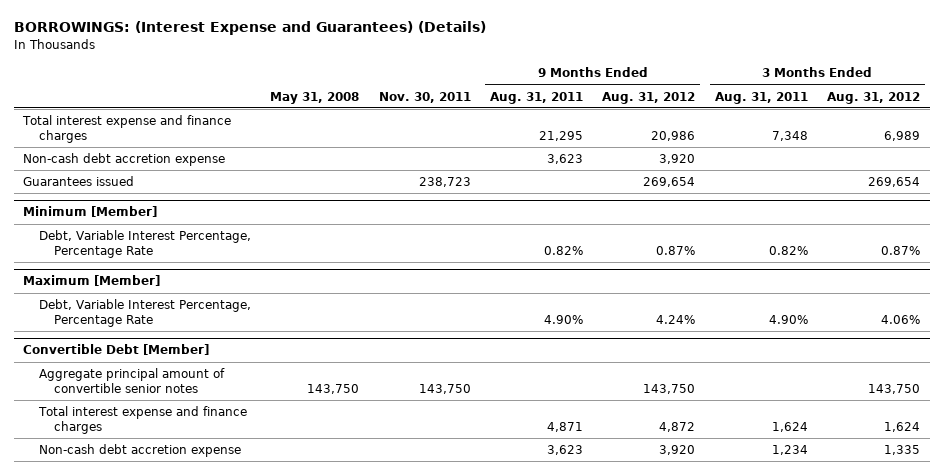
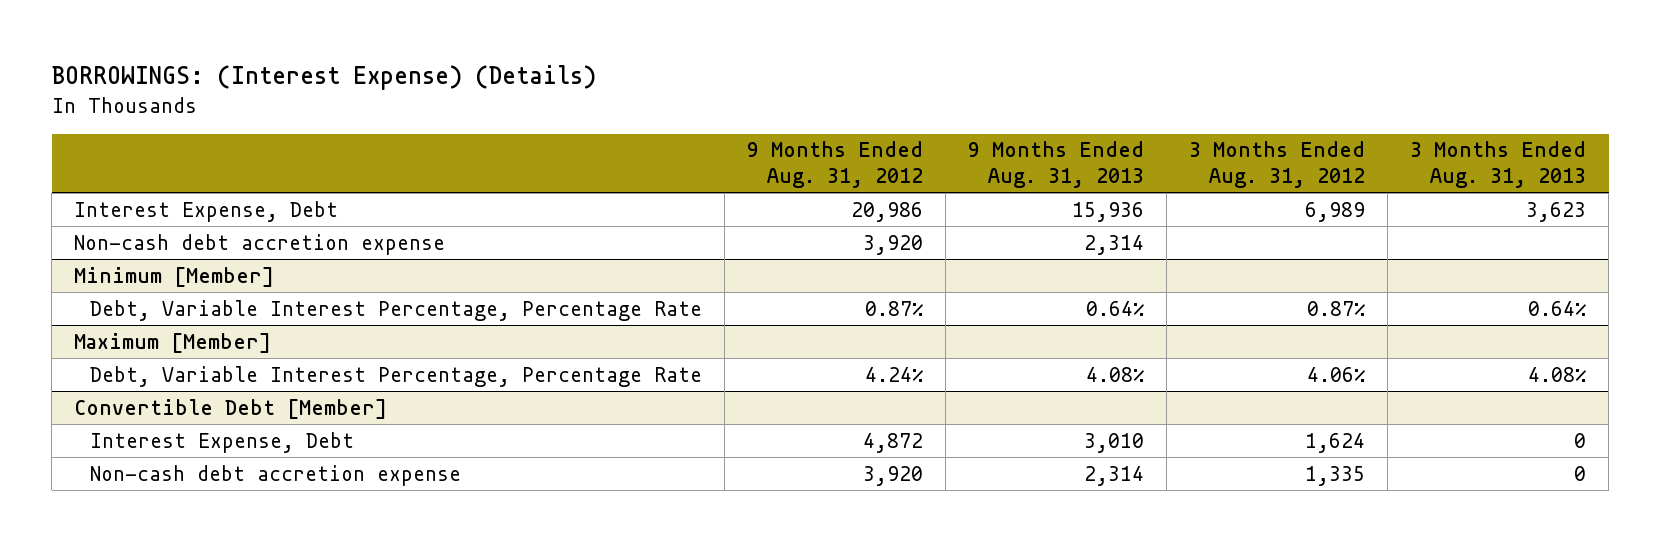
[13,21,486,36] BORROWINGS: (Interest Expense and Guarantees) (Details) -> [51,65,596,91] BORROWINGS: (Interest Expense) (Details)
[270,91,360,104] May 31, 2008 -> none
[378,91,471,103] Nov. 30, 2011 -> none
[489,91,583,104] Aug. 31, 2011 -> none
[714,91,808,104] Aug. 31, 2011 -> none
none -> [967,141,1144,189] 9 Months Ended Aug. 31, 2013
none -> [1410,141,1587,189] 3 Months Ended Aug. 31, 2013
[22,115,232,143] Total interest expense and finance charges -> [74,200,339,222] Interest Expense, Debt
[23,176,135,187] Guarantees issued -> none
[38,368,225,393] Aggregate principal amount of convertible senior notes -> none
[37,406,247,434] Total interest expense and finance charges -> [89,431,354,453] Interest Expense, Debt

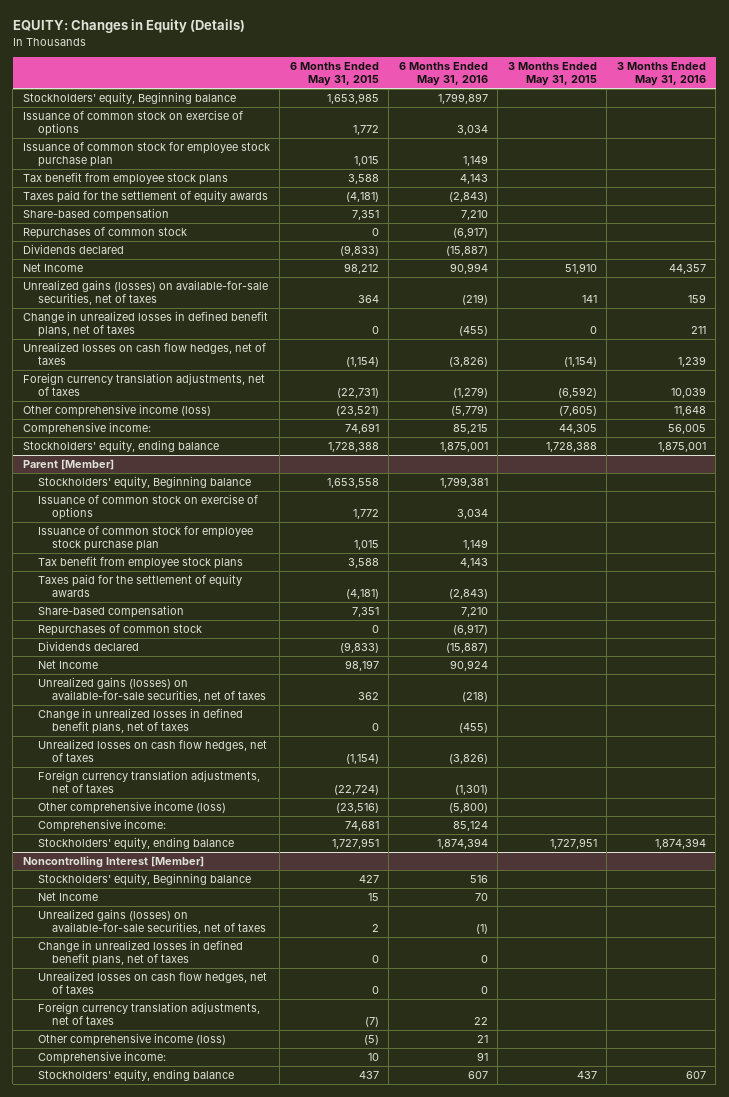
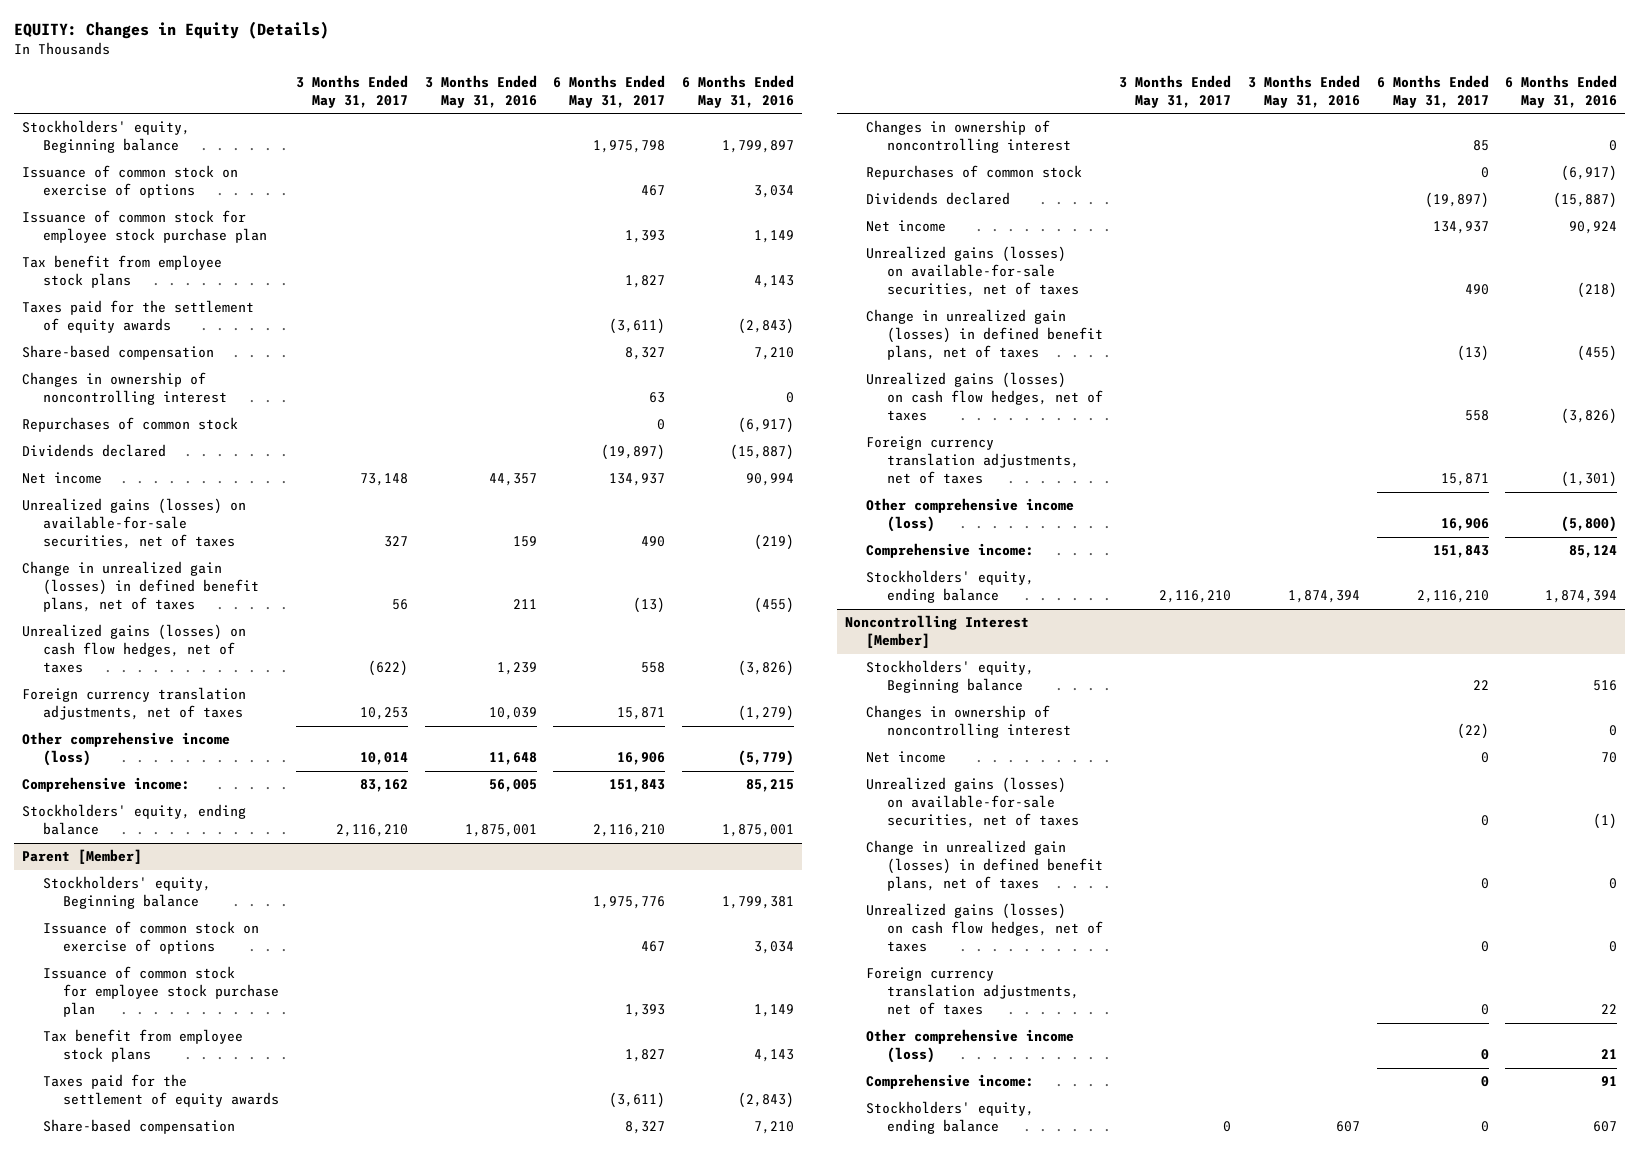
[289,61,379,87] 6 Months Ended May 31, 2015 -> none
[507,61,597,87] 3 Months Ended May 31, 2015 -> none
none -> [296,74,409,108] 3 Months Ended May 31, 2017
none -> [553,74,666,108] 6 Months Ended May 31, 2017
none -> [22,372,227,406] Changes in ownership of noncontrolling interest
[22,263,83,273] Net Income -> [22,472,103,485] Net income
[22,311,268,338] Change in unrealized losses in defined benefit plans, net of taxes -> [22,561,259,613] Change in unrealized gain (losses) in defined benefit plans, net of taxes
[22,342,266,366] Unrealized losses on cash flow hedges, net of taxes -> [22,624,247,674] Unrealized gains (losses) on cash flow hedges, net of taxes
none -> [866,120,1071,154] Changes in ownership of noncontrolling interest
[37,660,98,670] Net Income -> [866,220,947,233] Net income
[37,708,243,735] Change in unrealized losses in defined benefit plans, net of taxes -> [866,309,1103,361] Change in unrealized gain (losses) in defined benefit plans, net of taxes
[37,739,267,763] Unrealized losses on cash flow hedges, net of taxes -> [866,372,1103,422] Unrealized gains (losses) on cash flow hedges, net of taxes
none -> [866,705,1071,739] Changes in ownership of noncontrolling interest
[37,892,98,902] Net Income -> [866,751,947,764] Net income
[37,940,243,967] Change in unrealized losses in defined benefit plans, net of taxes -> [866,840,1103,892] Change in unrealized gain (losses) in defined benefit plans, net of taxes
[37,971,267,995] Unrealized losses on cash flow hedges, net of taxes -> [866,903,1103,953] Unrealized gains (losses) on cash flow hedges, net of taxes

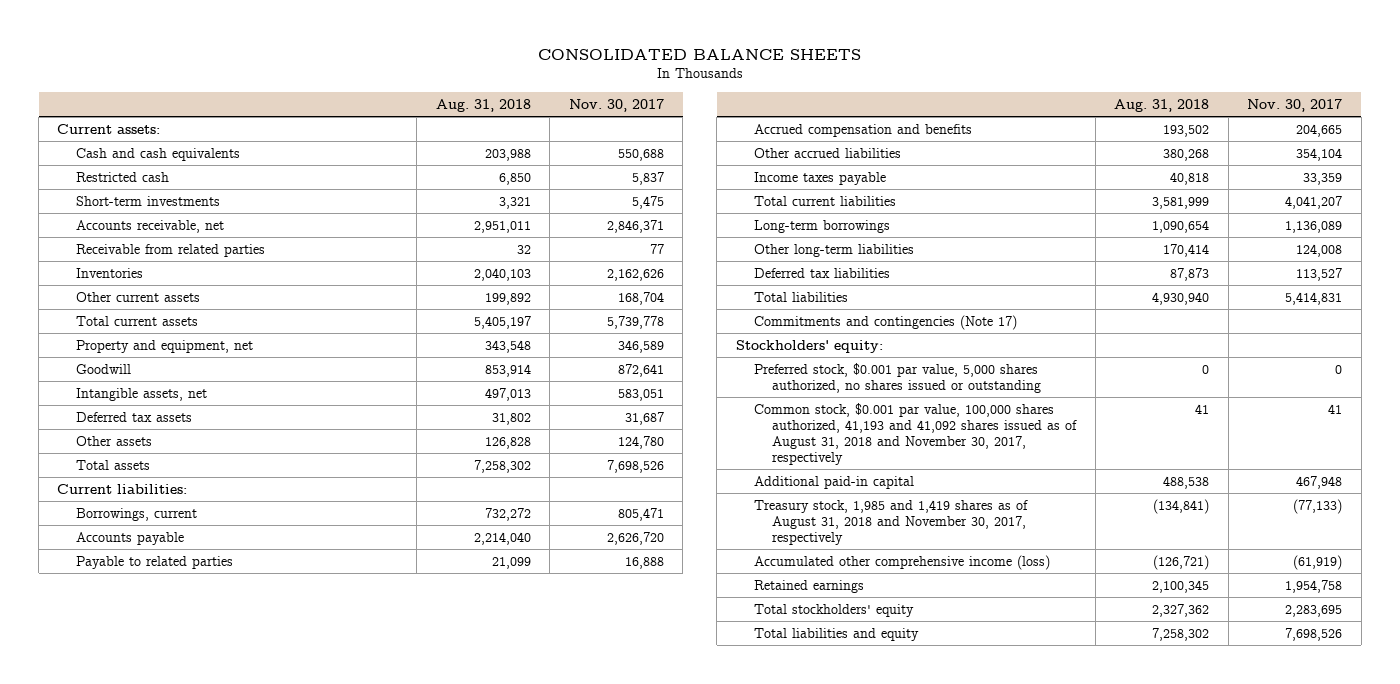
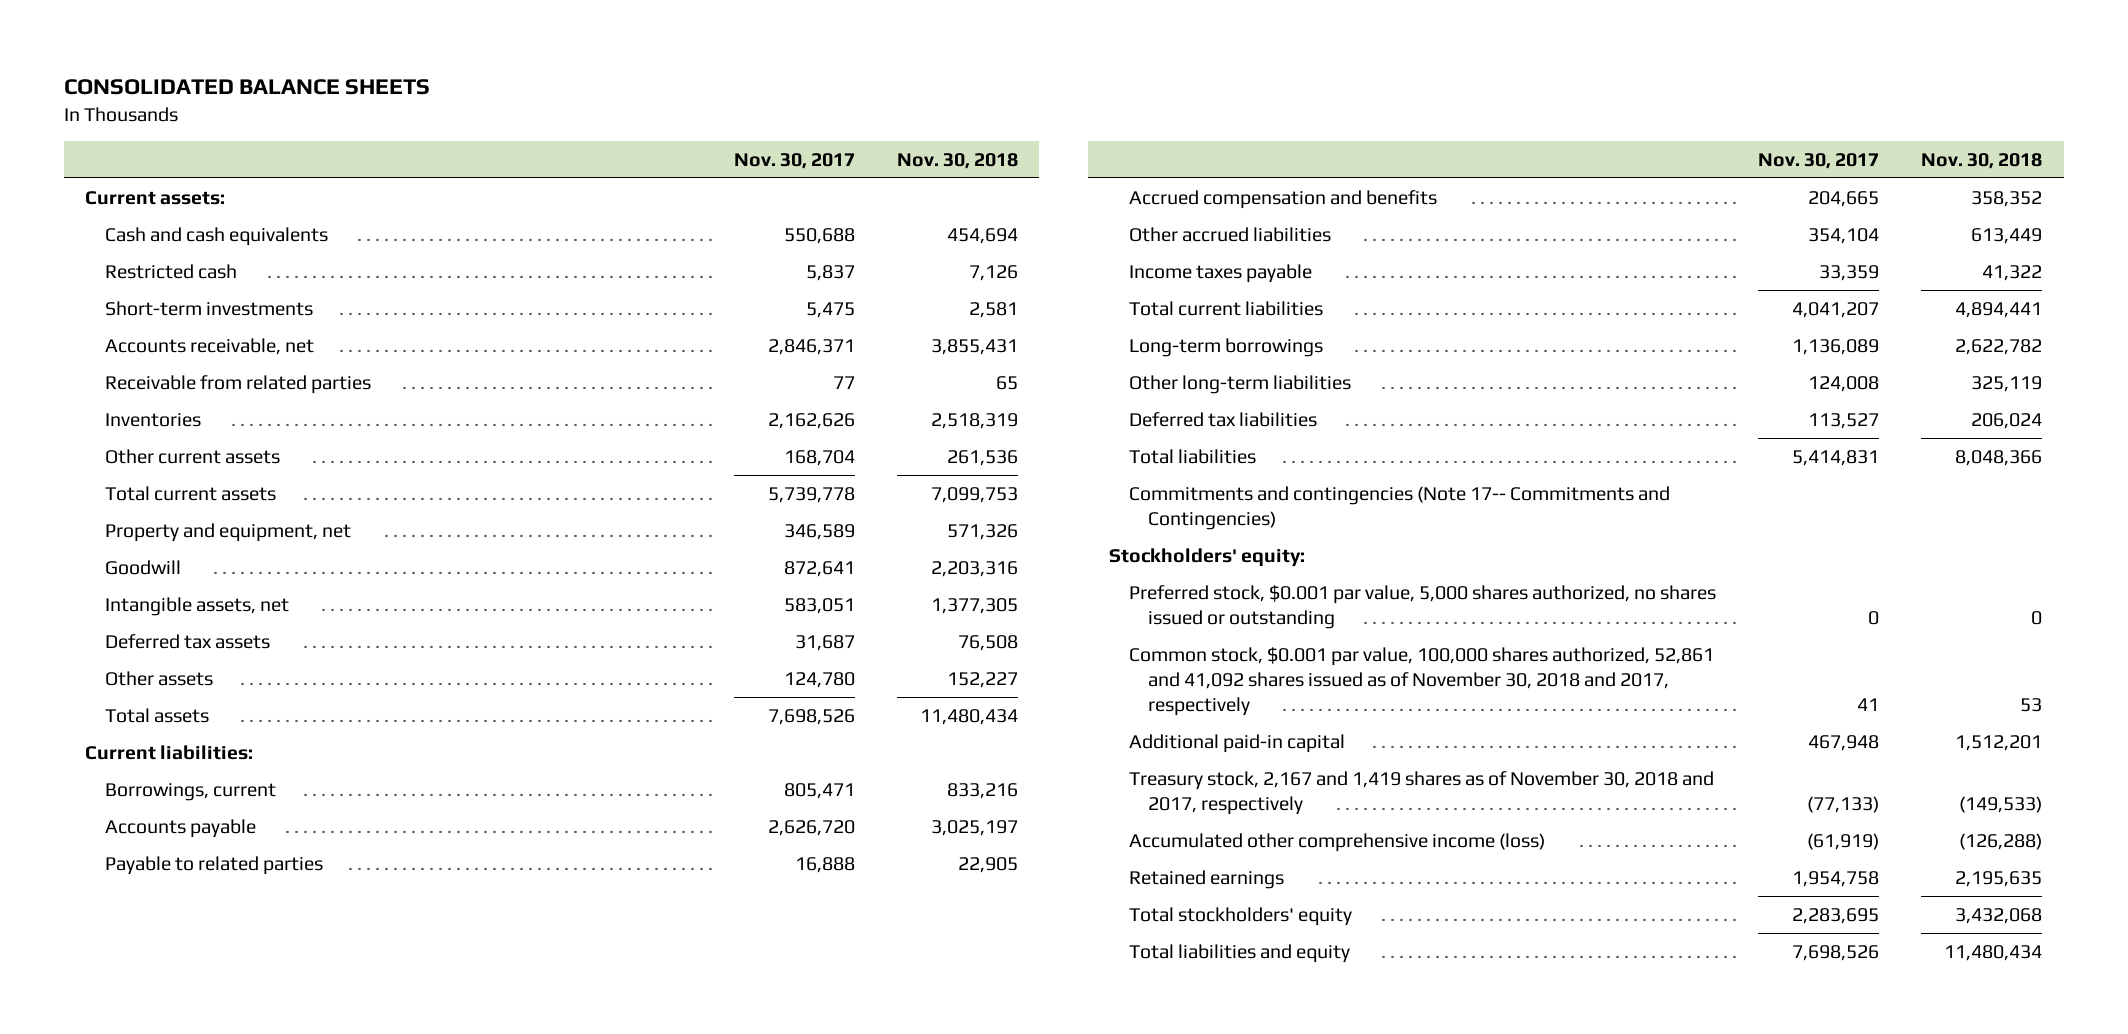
[435,98,531,112] Aug. 31, 2018 -> none
none -> [897,152,1019,169] Nov. 30, 2018
[754,314,1018,330] Commitments and contingencies (Note 17) -> [1128,486,1670,530] Commitments and contingencies (Note 17-- Commitments and Contingencies)
[754,402,1078,465] Common stock, $0.001 par value, 100,000 shares authorized, 41,193 and 41,092 shares issued as of August 31, 2018 and November 30, 2017, respectively -> [1128,647,1714,716] Common stock, $0.001 par value, 100,000 shares authorized, 52,861 and 41,092 shares issued as of November 30, 2018 and 2017, respectively
[754,499,1029,545] Treasury stock, 1,985 and 1,419 shares as of August 31, 2018 and November 30, 2017, respectively -> [1128,771,1714,815] Treasury stock, 2,167 and 1,419 shares as of November 30, 2018 and 2017, respectively

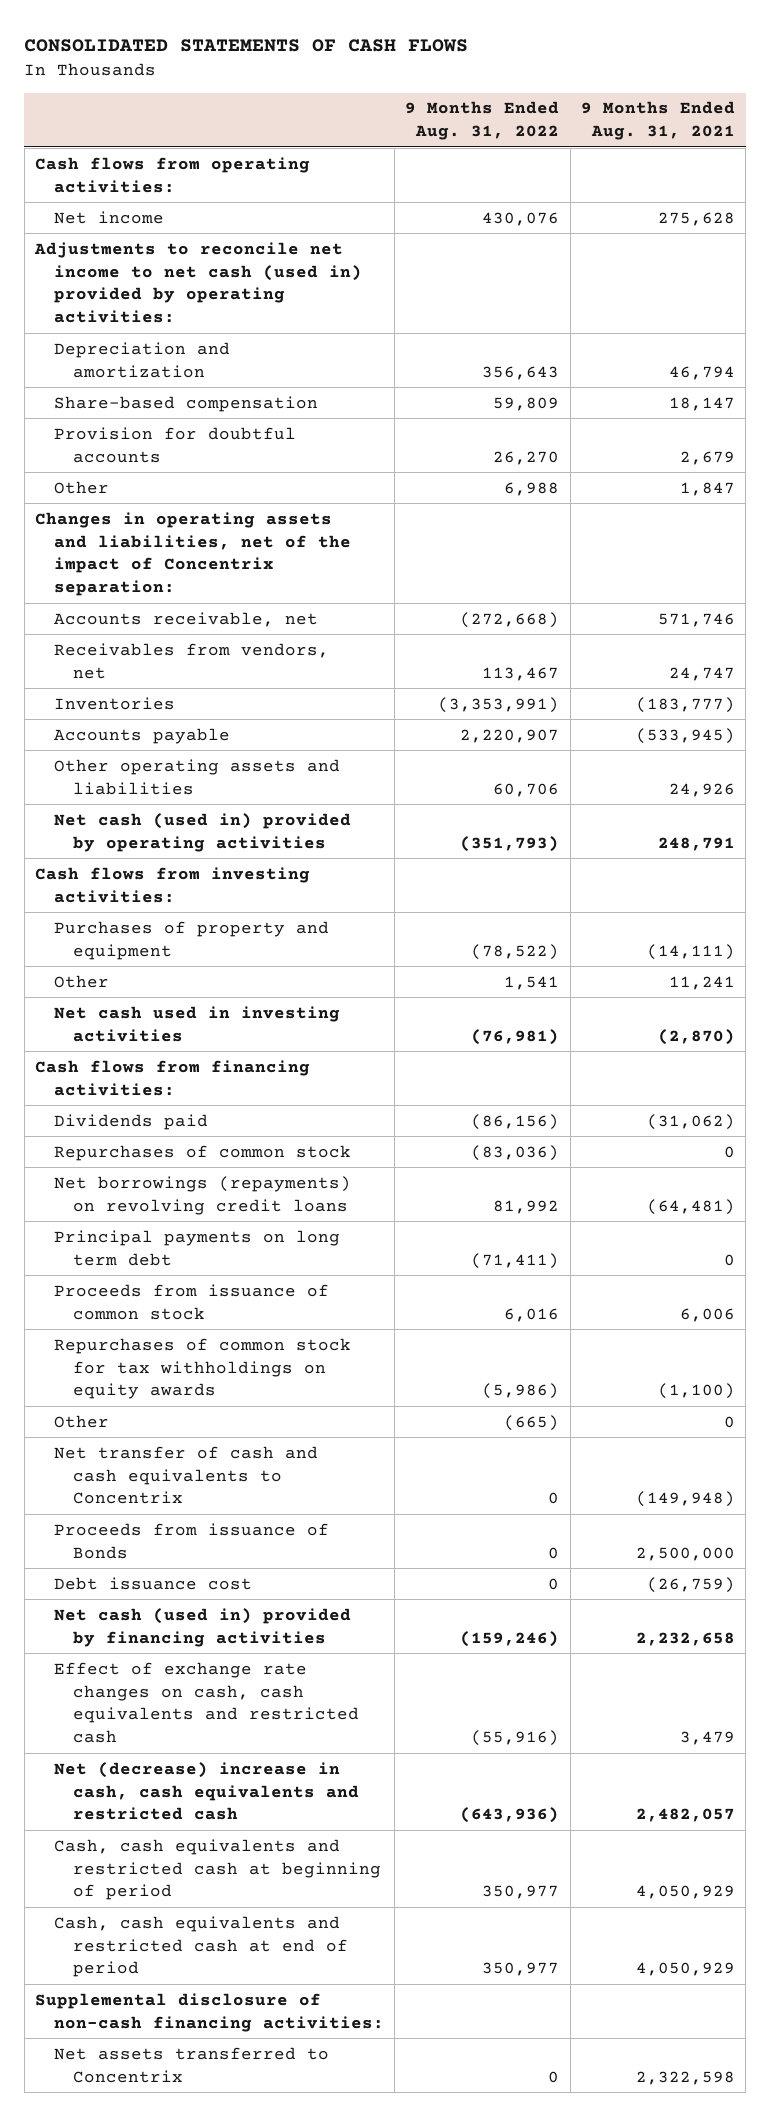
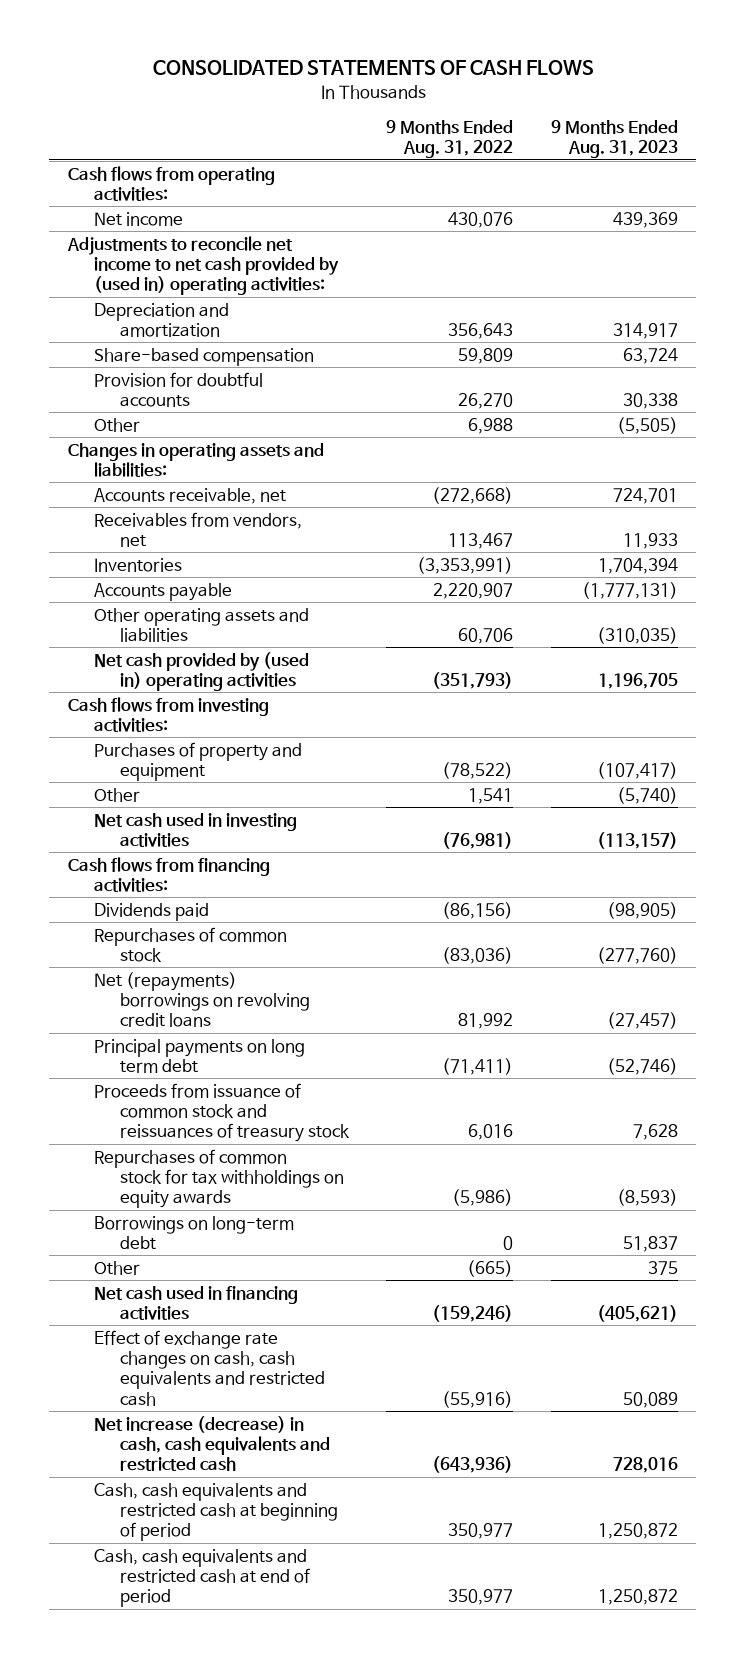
[580,101,735,141] 9 Months Ended Aug. 31, 2021 -> none
none -> [550,119,678,159] 9 Months Ended Aug. 31, 2023
[33,241,362,324] Adjustments to reconcile net income to net cash (used in) provided by operating activities: -> [66,235,339,296] Adjustments to reconcile net income to net cash provided by (used in) operating activities:
[34,511,351,597] Changes in operating assets and liabilities, net of the impact of Concentrix separation: -> [67,442,324,477] Changes in operating assets and liabilities:
[53,812,351,852] Net cash (used in) provided by operating activities -> [93,651,309,691] Net cash provided by (used in) operating activities
[53,1175,351,1215] Net borrowings (repayments) on revolving credit loans -> [93,971,311,1028] Net (repayments) borrowings on revolving credit loans
[53,1283,329,1320] Proceeds from issuance of common stock -> [93,1082,351,1143] Proceeds from issuance of common stock and reissuances of treasury stock
none -> [93,1215,294,1250] Borrowings on long-term debt
[53,1445,318,1505] Net transfer of cash and cash equivalents to Concentrix -> none
[53,1522,329,1559] Proceeds from issuance of Bonds -> none
[53,1576,252,1590] Debt issuance cost -> none
[53,1607,351,1647] Net cash (used in) provided by financing activities -> [93,1285,298,1320] Net cash used in financing activities
[53,1761,360,1821] Net (decrease) increase in cash, cash equivalents and restricted cash -> [93,1415,331,1472] Net increase (decrease) in cash, cash equivalents and restricted cash
[34,1992,384,2032] Supplemental disclosure of non-cash financing activities: -> none
[53,2046,329,2083] Net assets transferred to Concentrix -> none

